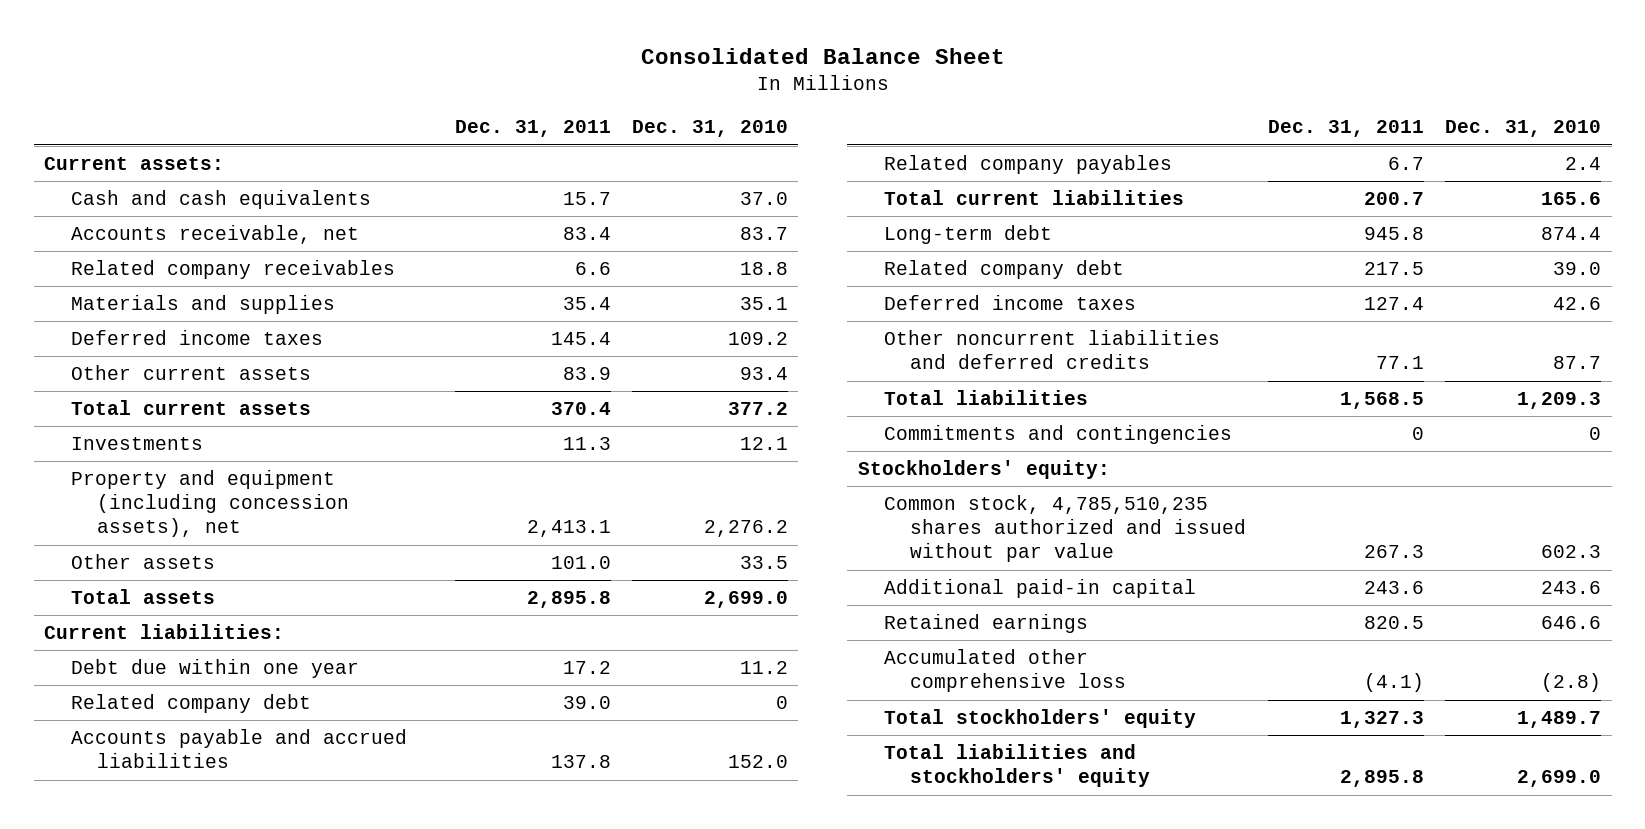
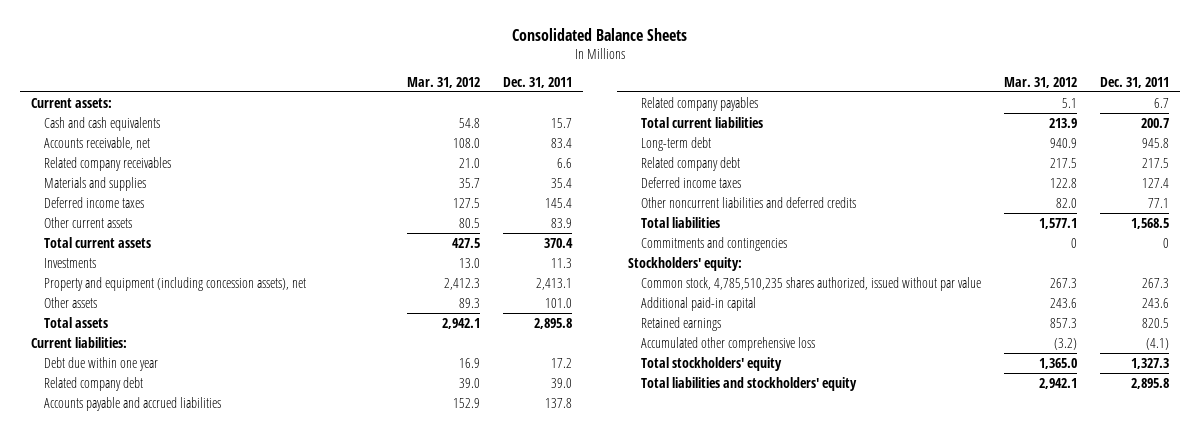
[640,47,1005,64] Consolidated Balance Sheet -> [512,27,688,41] Consolidated Balance Sheets
[631,120,788,138] Dec. 31, 2010 -> none
none -> [406,76,480,88] Mar. 31, 2012
[883,495,1247,563] Common stock, 4,785,510,235 shares authorized and issued without par value -> [640,276,981,291] Common stock, 4,785,510,235 shares authorized, issued without par value

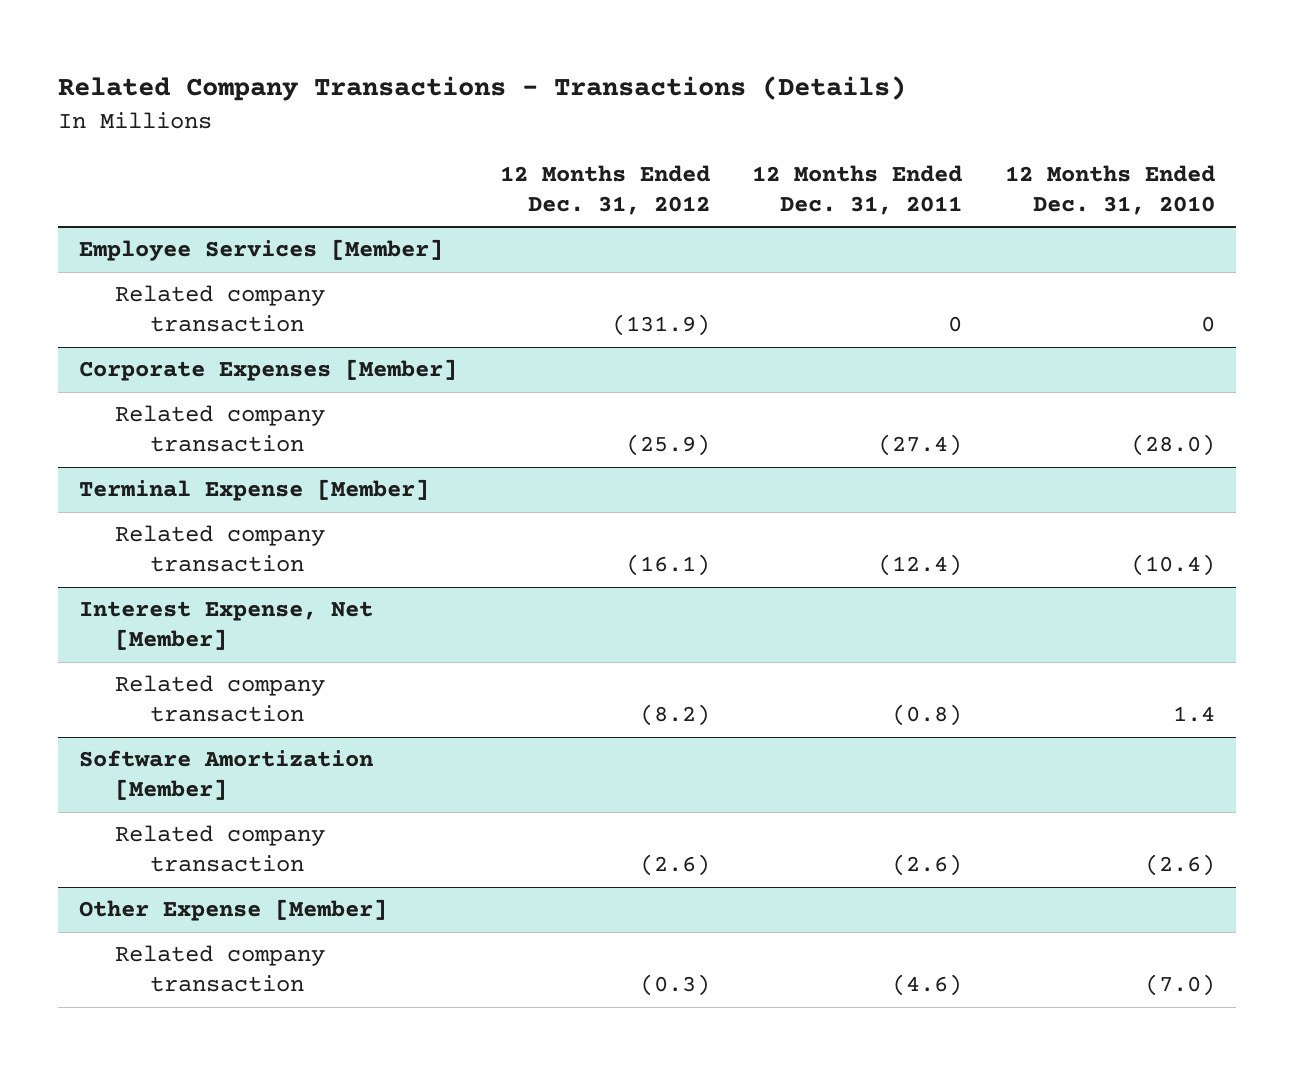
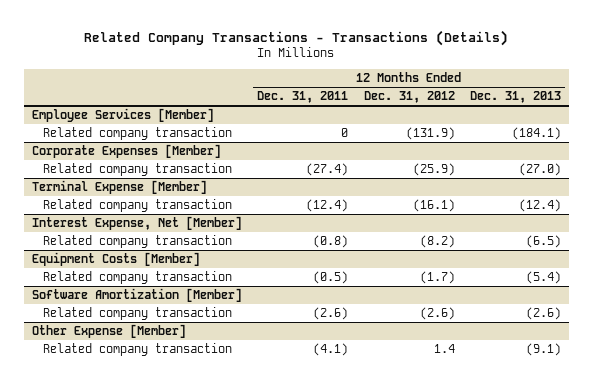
[1005,164,1216,215] 12 Months Ended Dec. 31, 2010 -> none
none -> [470,91,562,104] Dec. 31, 2013
none -> [31,252,200,267] Equipment Costs [Member]
none -> [43,271,233,285] Related company transaction
[639,974,710,997] (0.3) -> [433,344,455,354] 1.4
[892,974,963,997] (4.6) -> [313,343,349,357] (4.1)

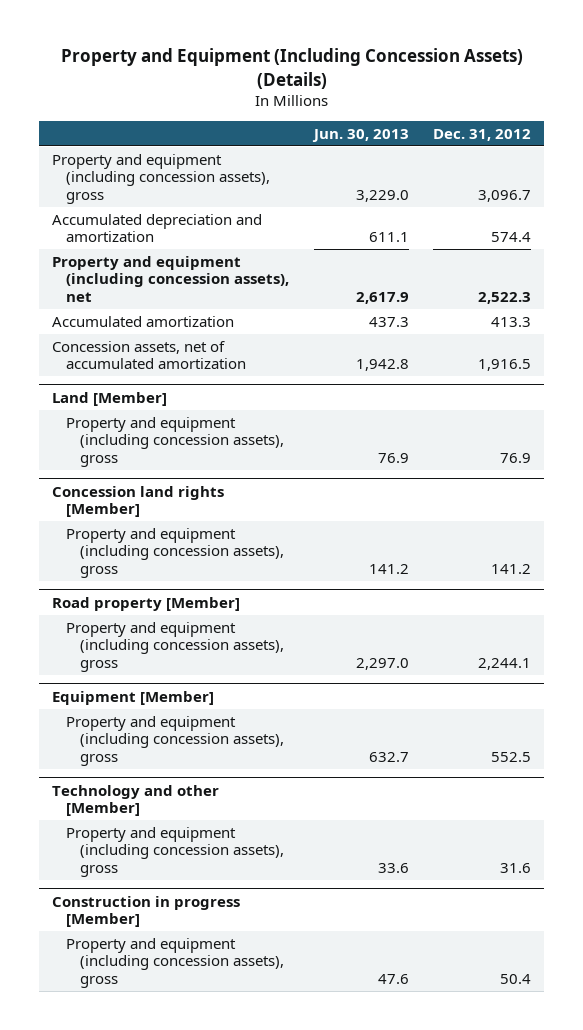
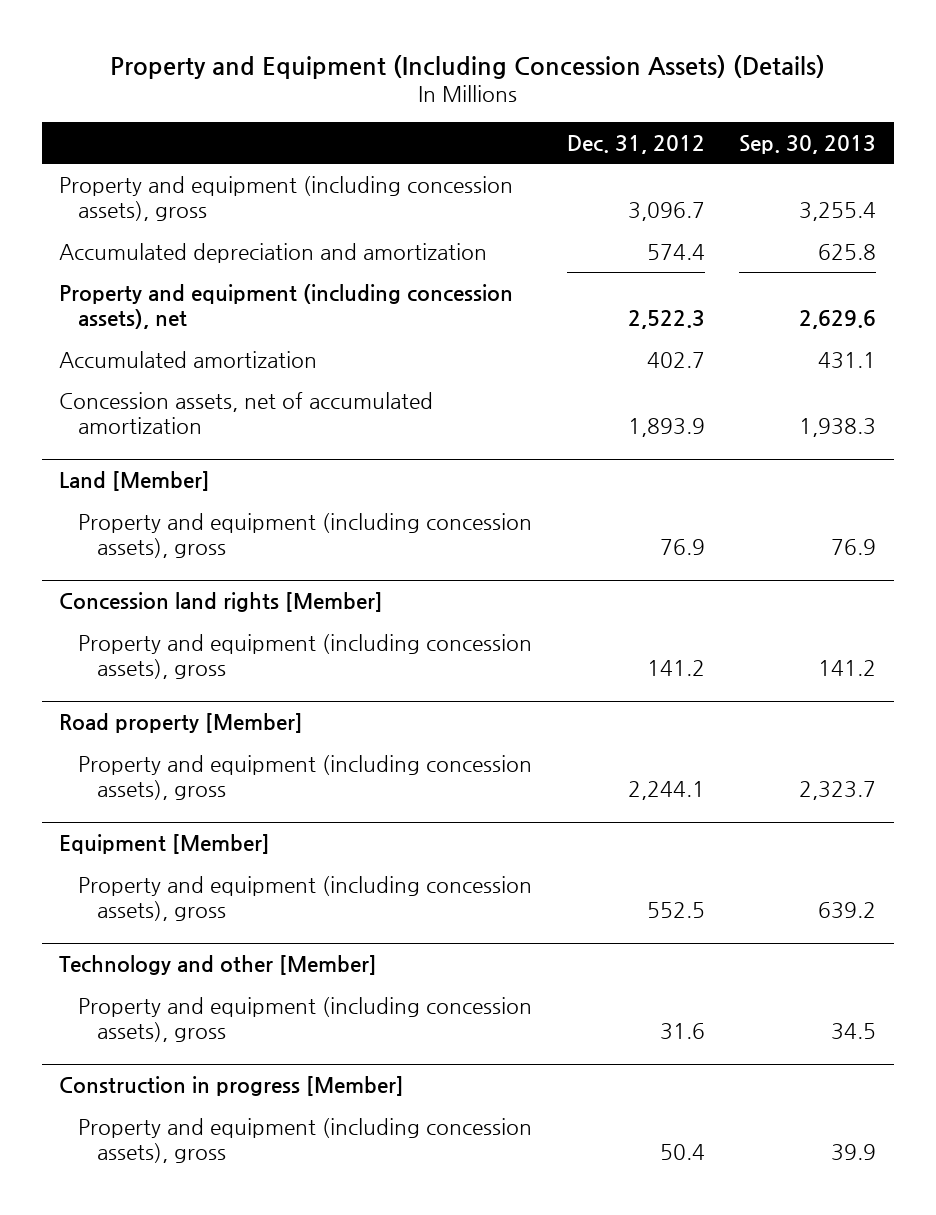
[311,128,409,142] Jun. 30, 2013 -> none
none -> [739,134,877,154] Sep. 30, 2013
[491,316,532,327] 413.3 -> [646,351,705,368] 402.7
[478,359,532,372] 1,916.5 -> [627,418,705,438] 1,893.9

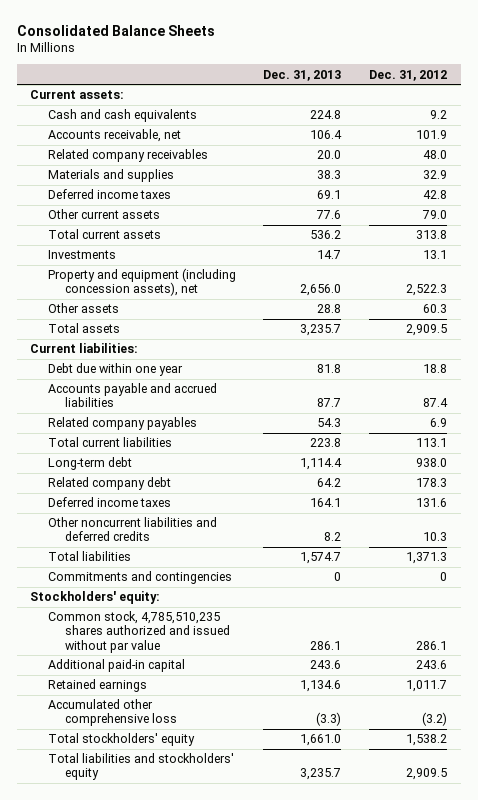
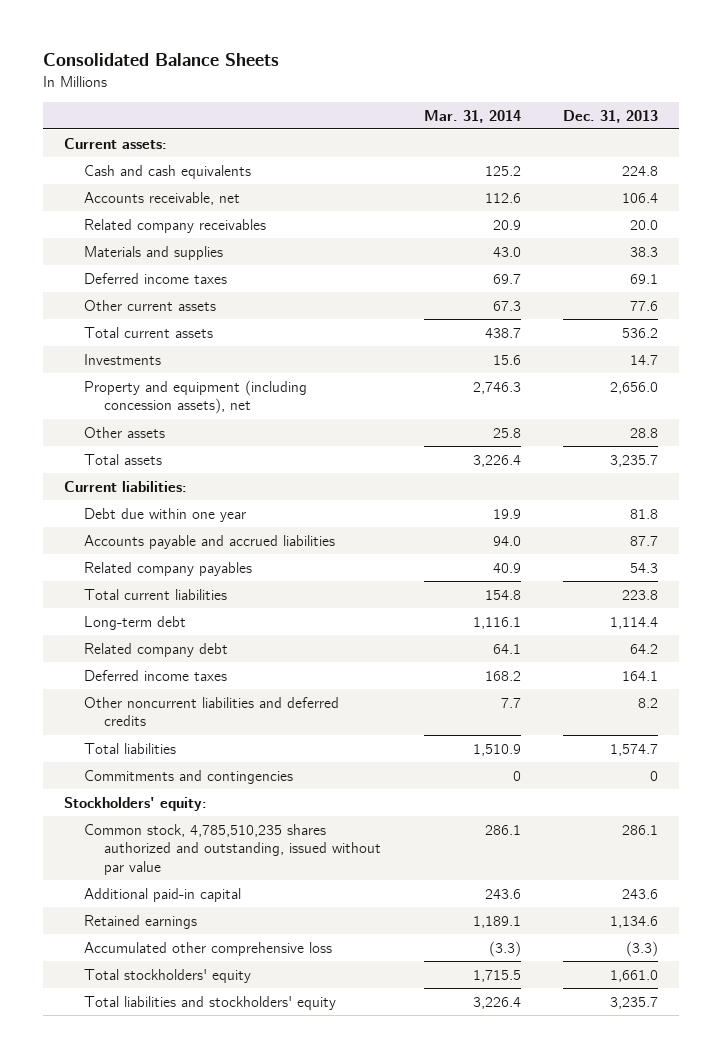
[369,69,448,81] Dec. 31, 2012 -> none
none -> [423,109,521,123] Mar. 31, 2014
[47,611,230,653] Common stock, 4,785,510,235 shares authorized and issued without par value -> [84,823,382,875] Common stock, 4,785,510,235 shares authorized and outstanding, issued without par value

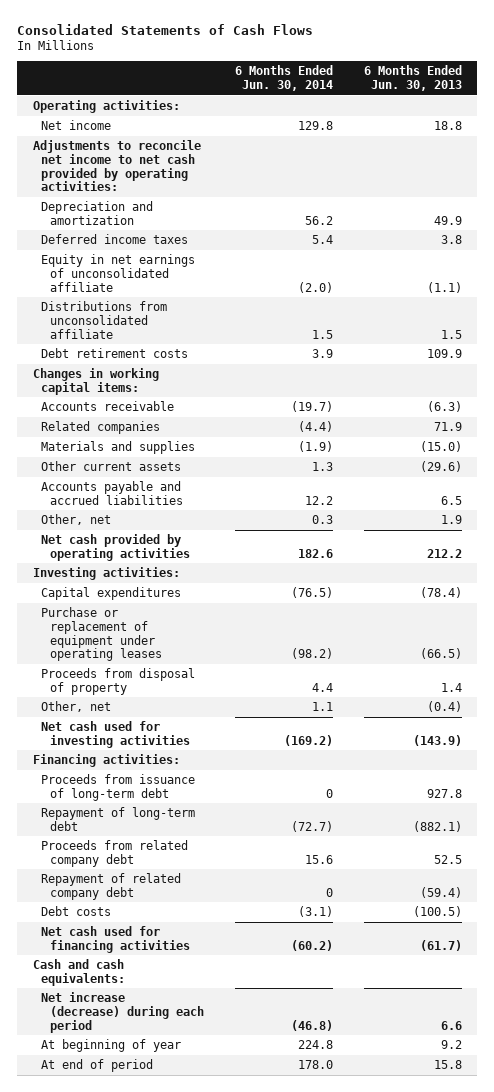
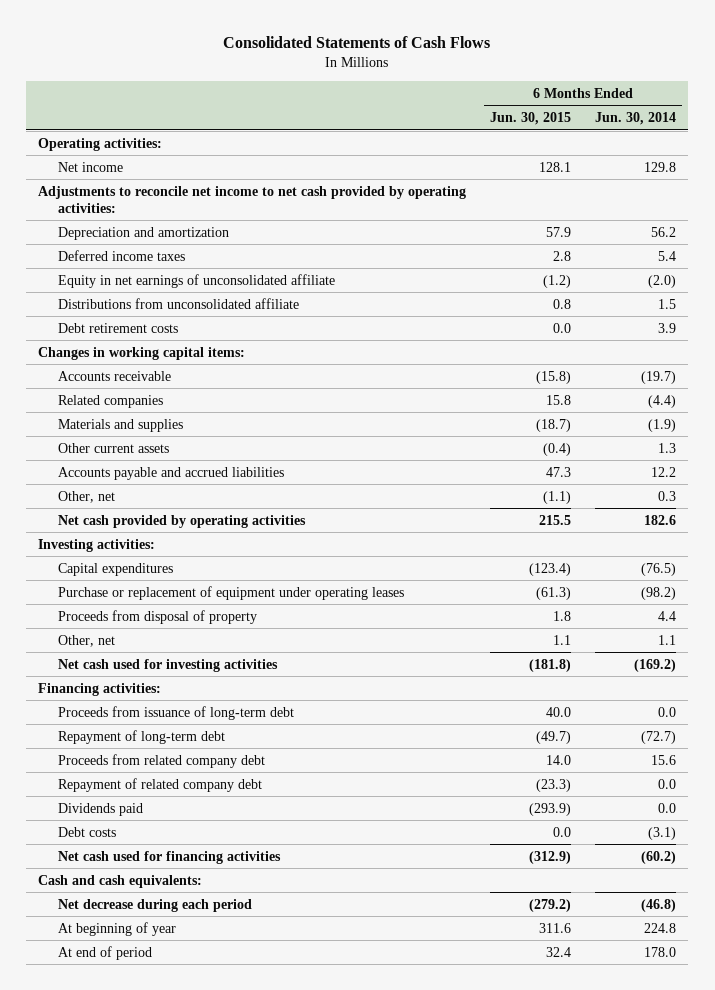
[363,65,462,92] 6 Months Ended Jun. 30, 2013 -> none
none -> [490,112,572,126] Jun. 30, 2015
[326,788,334,798] 0 -> [658,706,677,717] 0.0
[326,887,334,897] 0 -> [658,778,677,789] 0.0
none -> [58,802,144,816] Dividends paid
[41,991,205,1033] Net increase (decrease) during each period -> [58,898,253,912] Net decrease during each period

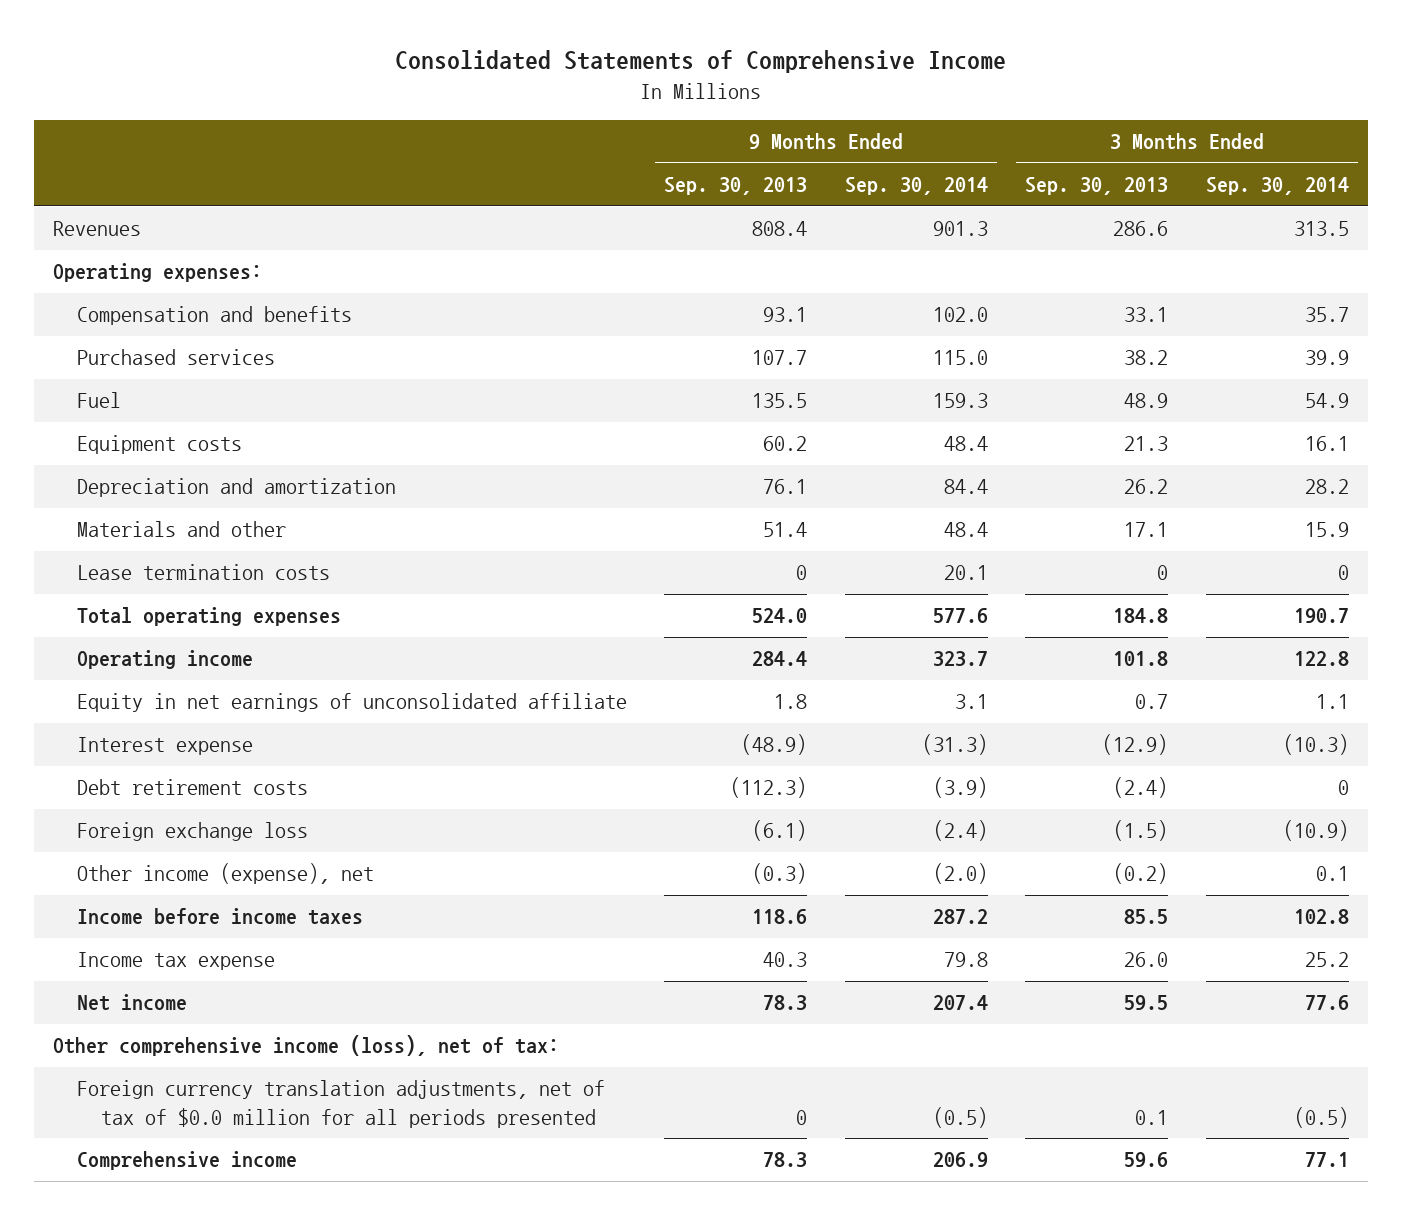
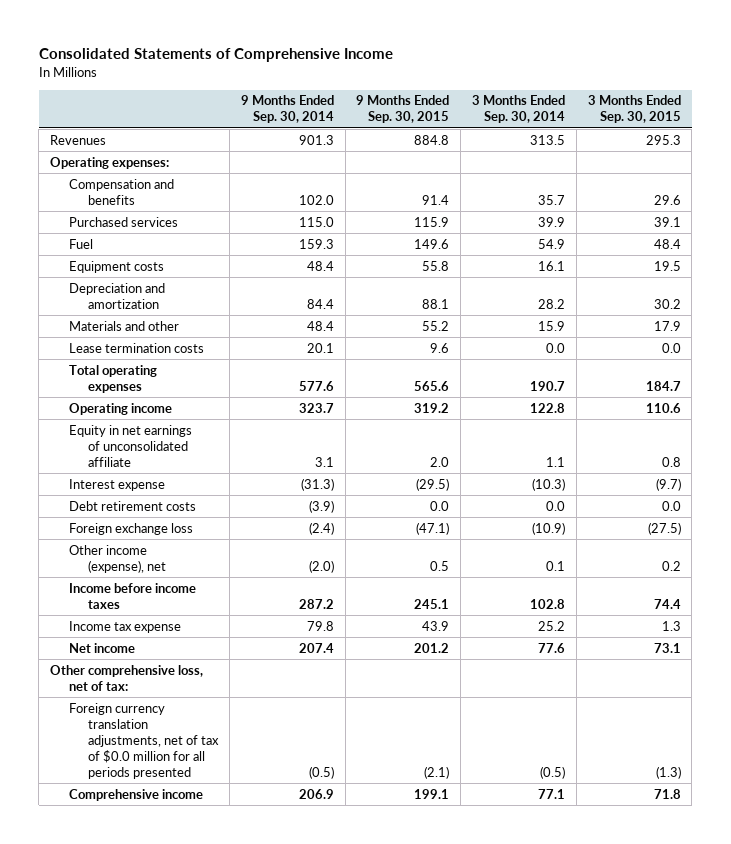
[664,177,808,196] Sep. 30, 2013 -> none
[1025,177,1169,196] Sep. 30, 2013 -> none
none -> [356,95,450,124] 9 Months Ended Sep. 30, 2015
none -> [587,95,681,124] 3 Months Ended Sep. 30, 2015
[1337,565,1349,581] 0 -> [545,342,565,353] 0.0
[1337,780,1349,796] 0 -> [545,500,565,511] 0.0
[52,1035,559,1057] Other comprehensive income (loss), net of tax: -> [50,664,204,691] Other comprehensive loss, net of tax:

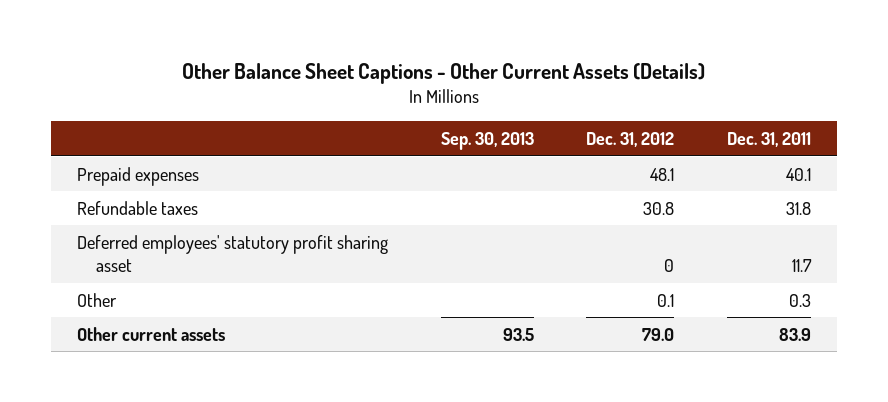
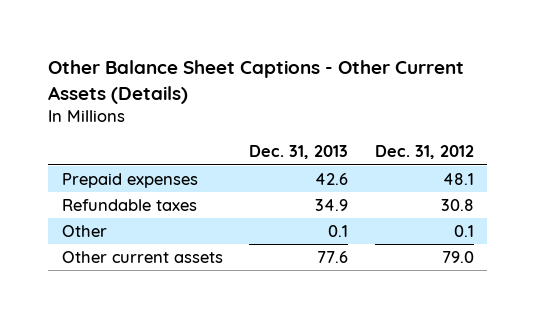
[440,132,534,151] Sep. 30, 2013 -> none
[727,132,812,148] Dec. 31, 2011 -> none
none -> [249,145,349,160] Dec. 31, 2013
[77,234,389,272] Deferred employees' statutory profit sharing asset -> none

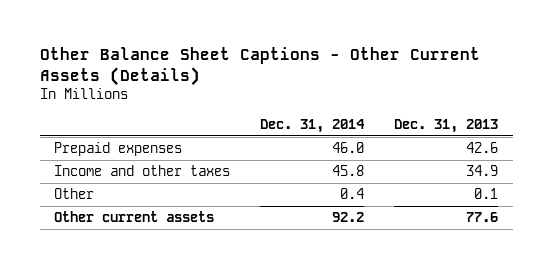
[374,145,474,160] Dec. 31, 2012 -> none
none -> [260,118,366,133] Dec. 31, 2014
[61,198,197,211] Refundable taxes -> [54,165,231,177] Income and other taxes

